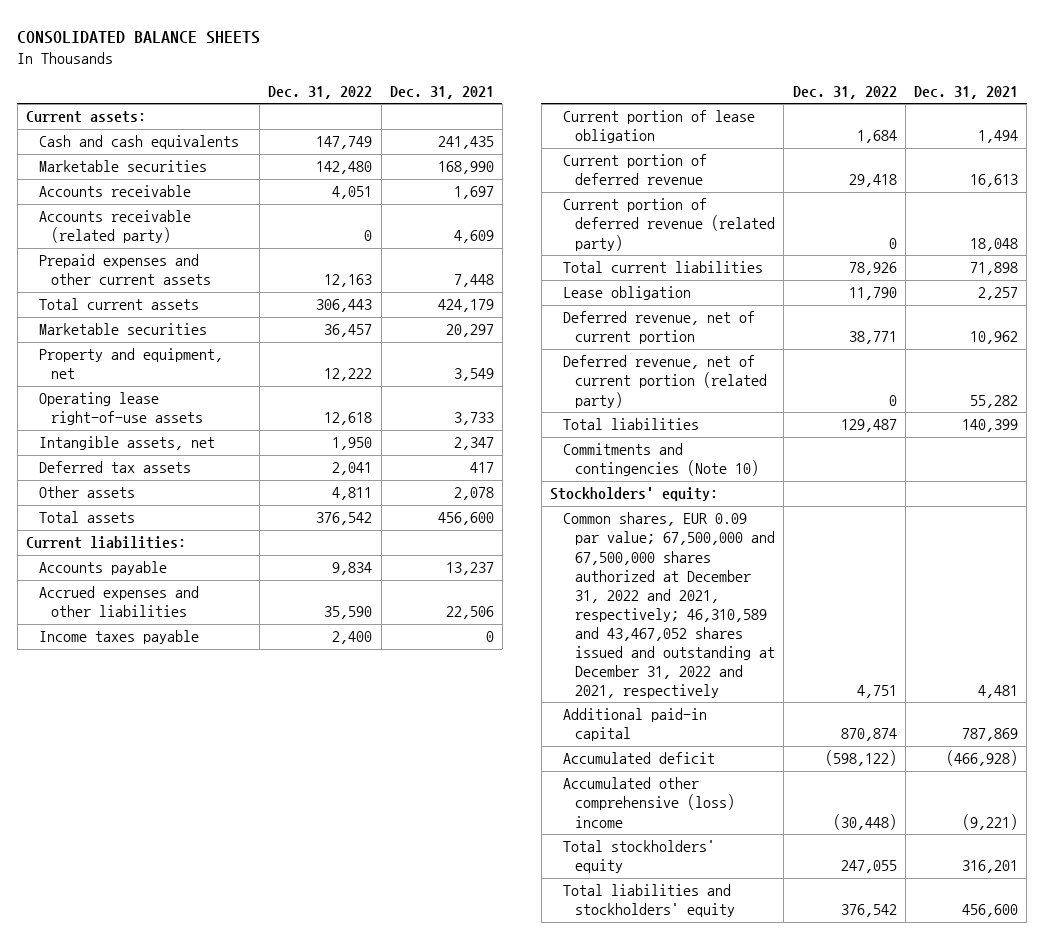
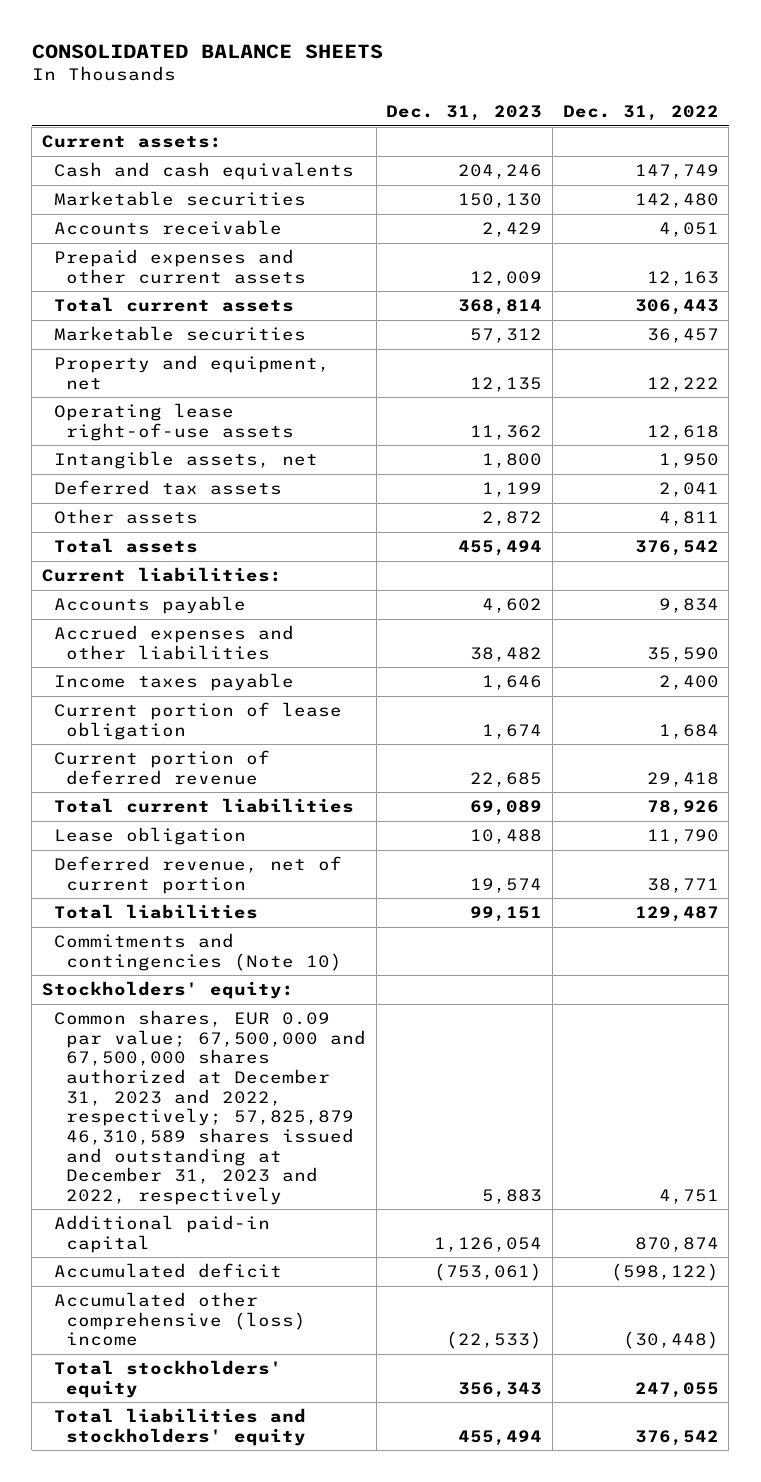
[389,85,494,99] Dec. 31, 2021 -> none
none -> [386,105,543,122] Dec. 31, 2023
[38,210,191,244] Accounts receivable (related party) -> none
[562,198,776,251] Current portion of deferred revenue (related party) -> none
[562,355,768,408] Deferred revenue, net of current portion (related party) -> none
[562,512,776,698] Common shares, EUR 0.09 par value; 67,500,000 and 67,500,000 shares authorized at December 31, 2022 and 2021, respectively; 46,310,589 and 43,467,052 shares issued and outstanding at December 31, 2022 and 2021, respectively -> [53,1010,366,1205] Common shares, EUR 0.09 par value; 67,500,000 and 67,500,000 shares authorized at December 31, 2023 and 2022, respectively; 57,825,879 46,310,589 shares issued and outstanding at December 31, 2023 and 2022, respectively

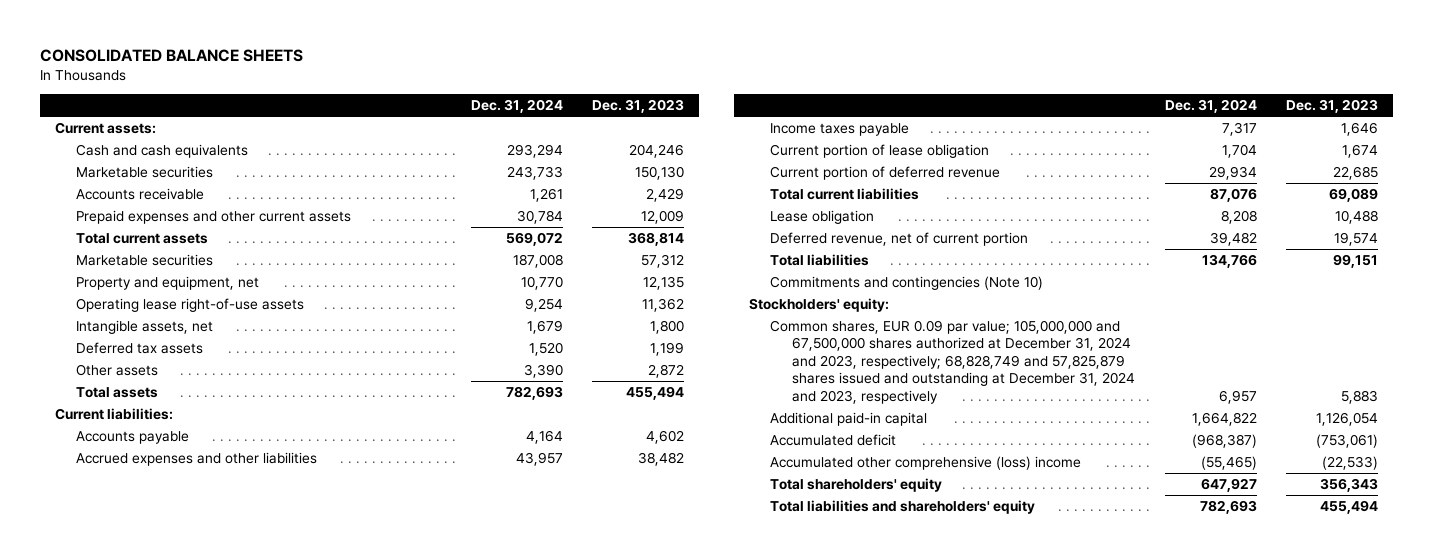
[562,105,719,122] Dec. 31, 2022 -> none
none -> [470,98,563,113] Dec. 31, 2024
[53,1010,366,1205] Common shares, EUR 0.09 par value; 67,500,000 and 67,500,000 shares authorized at December 31, 2023 and 2022, respectively; 57,825,879 46,310,589 shares issued and outstanding at December 31, 2023 and 2022, respectively -> [770,320,1136,404] Common shares, EUR 0.09 par value; 105,000,000 and 67,500,000 shares authorized at December 31, 2024 and 2023, respectively; 68,828,749 and 57,825,879 shares issued and outstanding at December 31, 2024 and 2023, respectively
[53,1360,282,1398] Total stockholders' equity -> [770,478,943,493] Total shareholders' equity
[53,1408,306,1446] Total liabilities and stockholders' equity -> [770,500,1036,515] Total liabilities and shareholders' equity

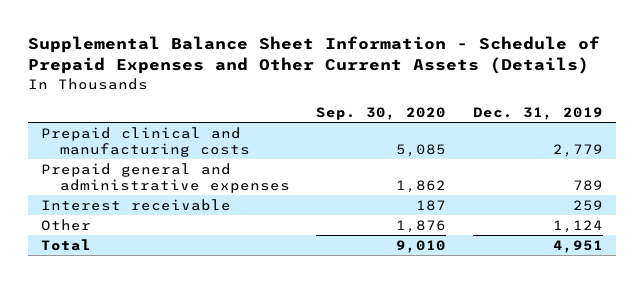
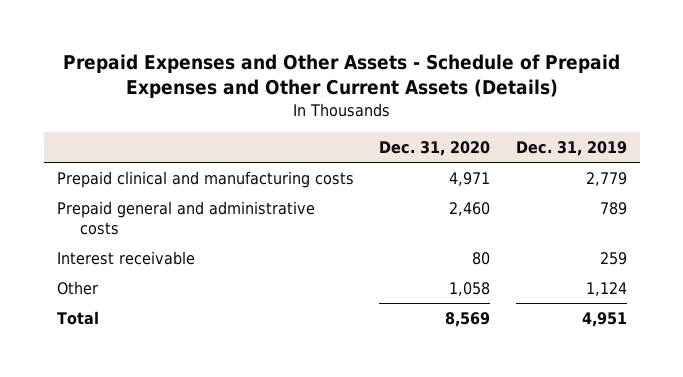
[28,36,601,75] Supplemental Balance Sheet Information - Schedule of Prepaid Expenses and Other Current Assets (Details) -> [62,53,620,99] Prepaid Expenses and Other Assets - Schedule of Prepaid Expenses and Other Current Assets (Details)
[316,107,447,121] Sep. 30, 2020 -> none
none -> [379,141,491,157] Dec. 31, 2020
[41,162,290,193] Prepaid general and administrative expenses -> [56,200,315,235] Prepaid general and administrative costs

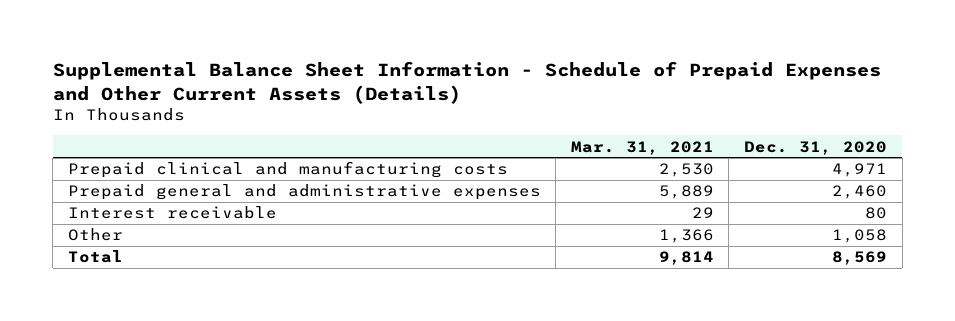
[62,53,620,99] Prepaid Expenses and Other Assets - Schedule of Prepaid Expenses and Other Current Assets (Details) -> [52,61,881,104] Supplemental Balance Sheet Information - Schedule of Prepaid Expenses and Other Current Assets (Details)
[515,141,627,157] Dec. 31, 2019 -> none
none -> [570,140,714,155] Mar. 31, 2021
[56,200,315,235] Prepaid general and administrative costs -> [67,184,541,201] Prepaid general and administrative expenses

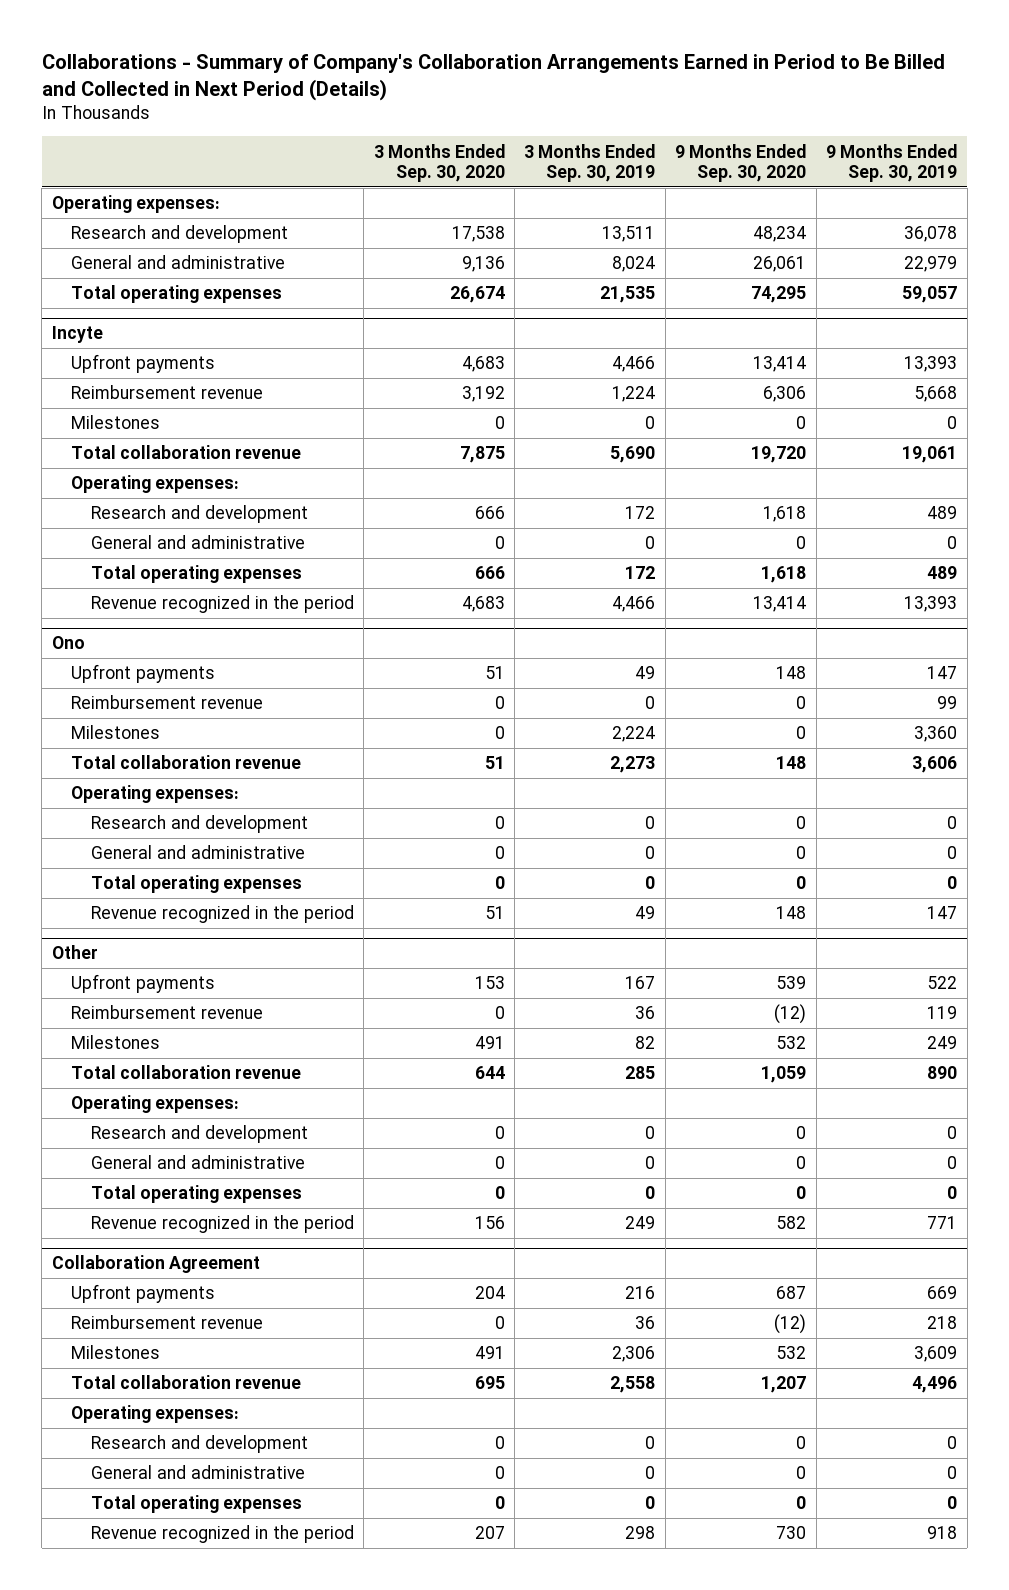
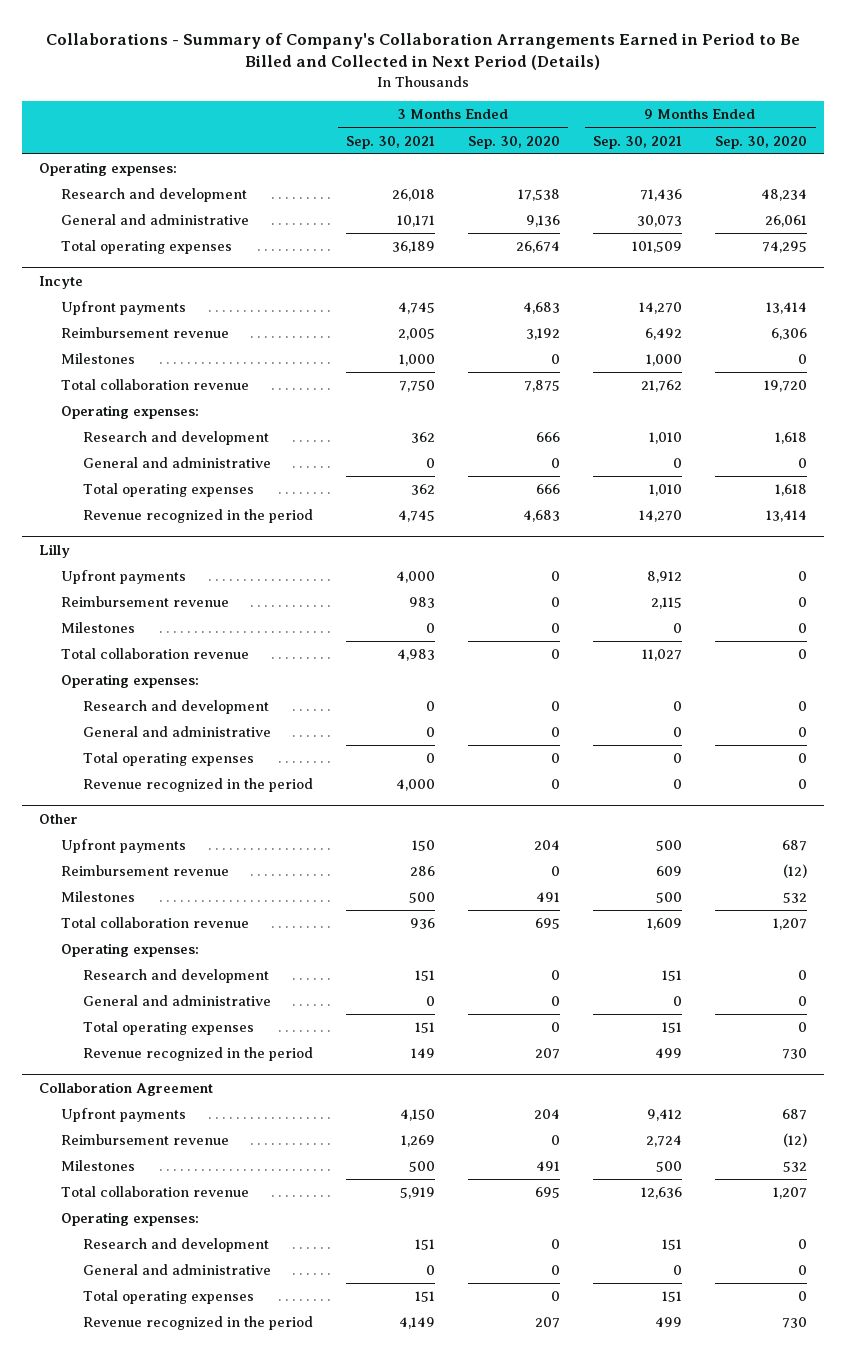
[524,143,656,182] 3 Months Ended Sep. 30, 2019 -> none
[826,143,958,182] 9 Months Ended Sep. 30, 2019 -> none
none -> [346,135,436,149] Sep. 30, 2021
none -> [593,135,683,149] Sep. 30, 2021
[51,636,85,650] Ono -> none
none -> [38,543,70,558] Lilly
[484,666,505,680] 51 -> [551,571,561,582] 0
[776,666,807,680] 148 -> [798,571,808,582] 0
[484,756,505,770] 51 -> [551,649,561,660] 0
[776,756,807,770] 148 -> [798,649,808,660] 0
[484,906,505,920] 51 -> [551,779,561,790] 0
[776,906,807,920] 148 -> [798,779,808,790] 0
[474,976,505,990] 153 -> [534,840,561,851] 204
[776,976,807,990] 539 -> [782,840,808,852] 687
[474,1066,505,1080] 644 -> [535,918,561,930] 695
[761,1066,807,1084] 1,059 -> [773,918,808,931] 1,207
[474,1216,505,1230] 156 -> [535,1048,561,1060] 207
[776,1216,807,1230] 582 -> [782,1048,808,1060] 730

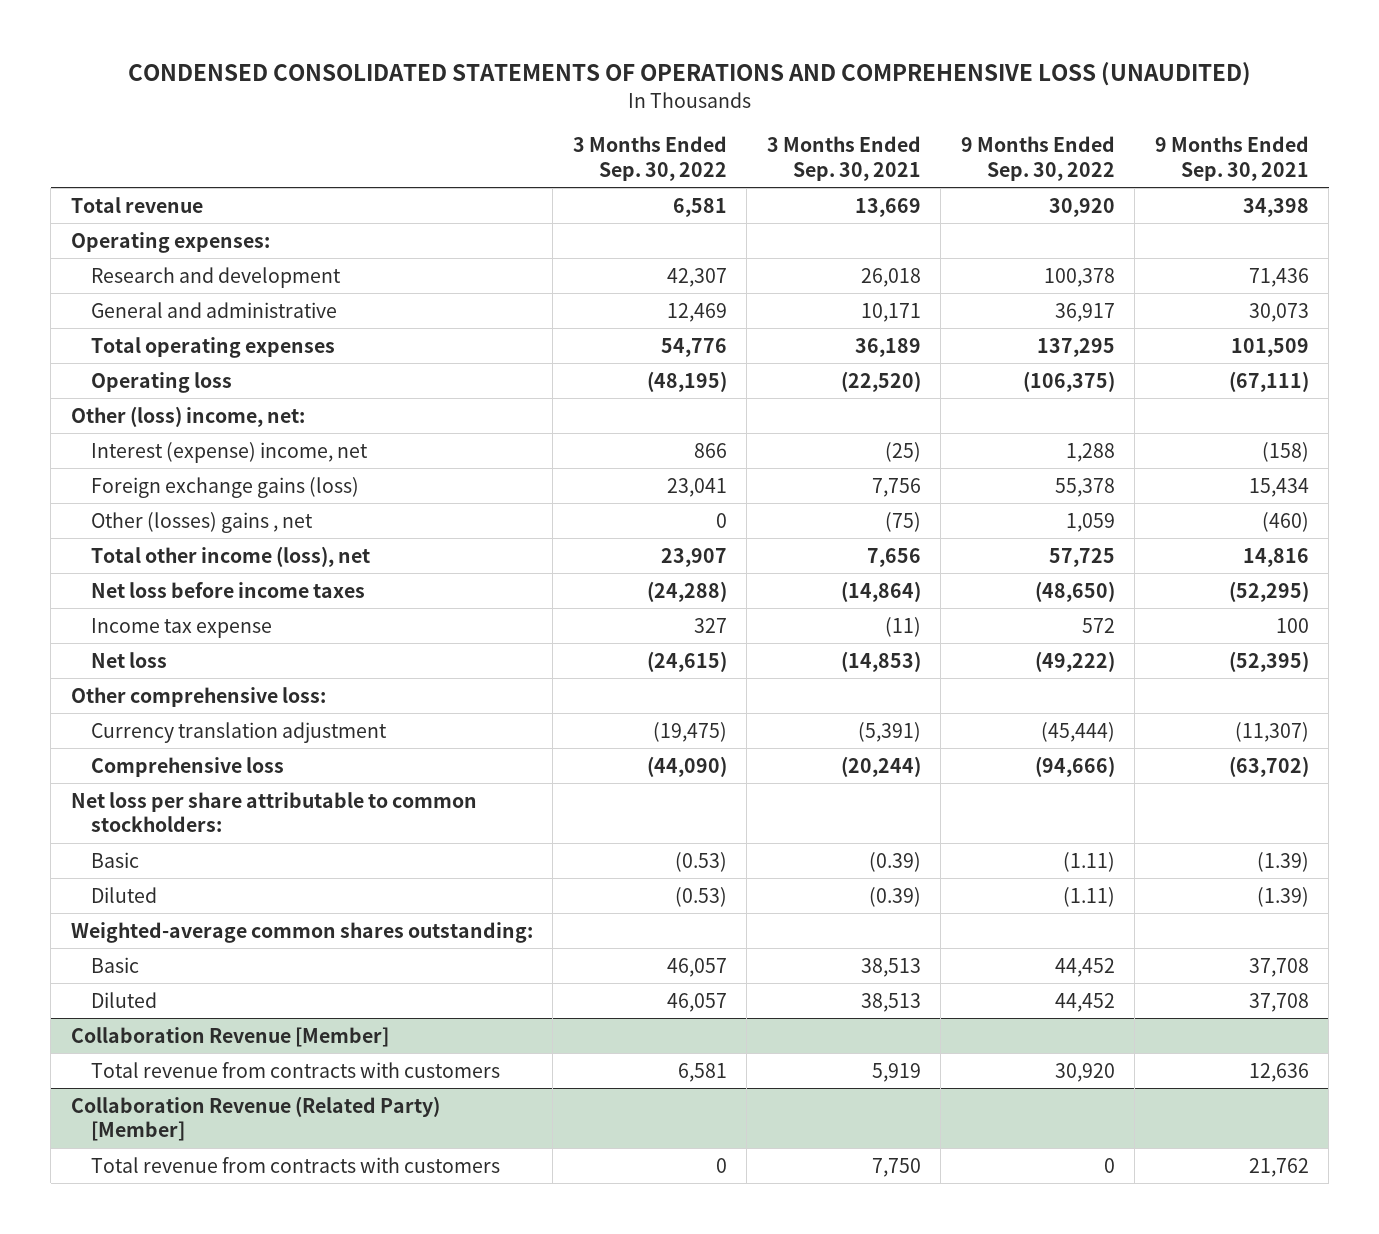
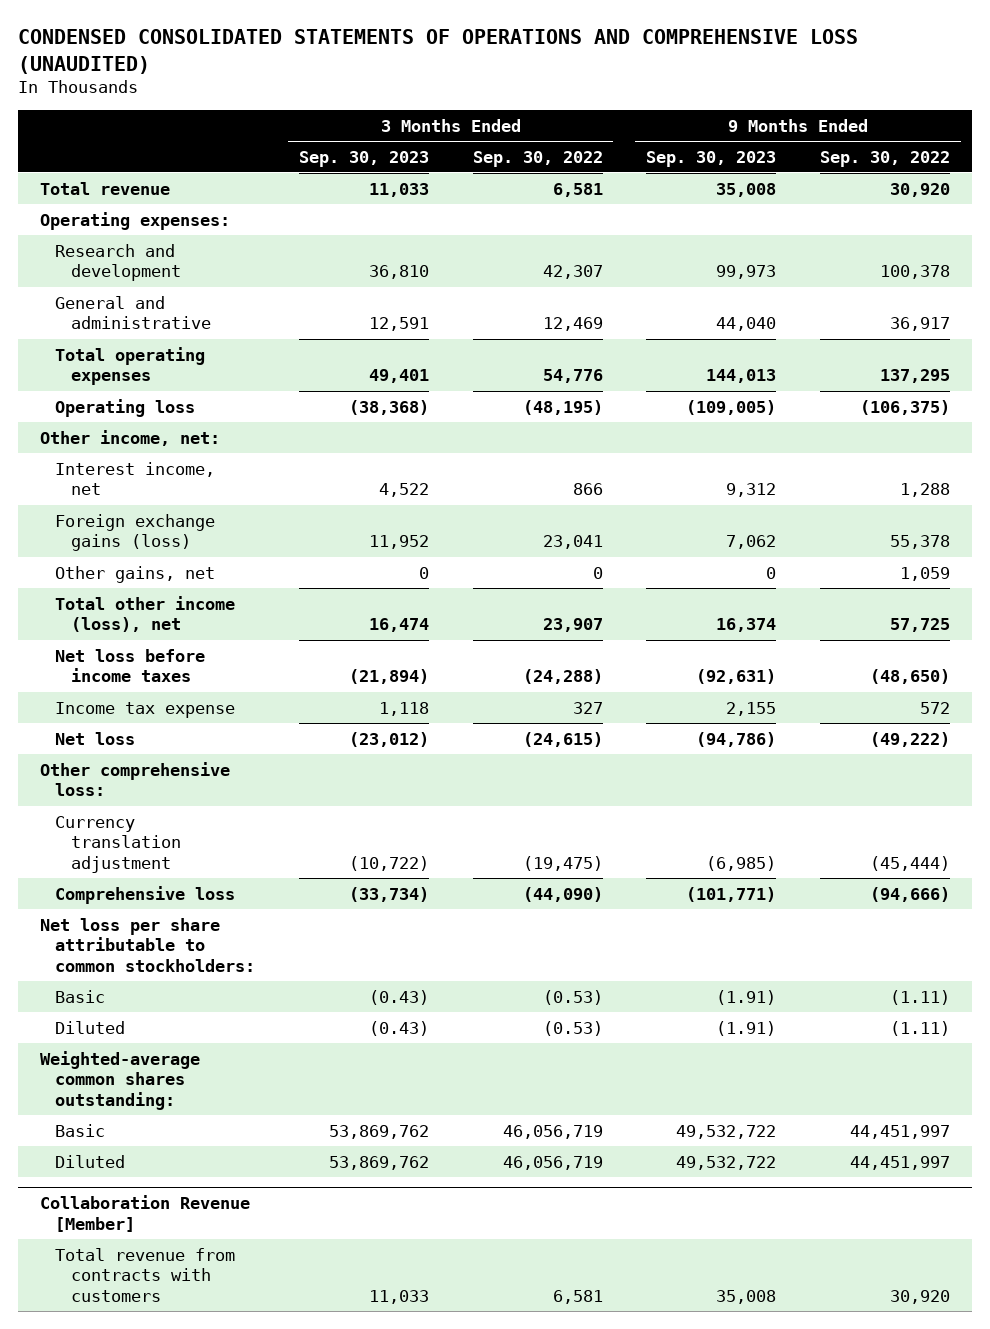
[766,136,921,181] 3 Months Ended Sep. 30, 2021 -> none
[1154,136,1309,181] 9 Months Ended Sep. 30, 2021 -> none
none -> [298,150,429,167] Sep. 30, 2023
none -> [646,150,777,167] Sep. 30, 2023
[70,405,305,427] Other (loss) income, net: -> [39,429,220,446] Other income, net:
[90,441,368,463] Interest (expense) income, net -> [55,461,216,496] Interest income, net
[90,511,313,533] Other (losses) gains , net -> [55,565,216,583] Other gains, net
[666,957,727,977] 46,057 -> [502,1124,603,1139] 46,056,719
[1054,957,1115,977] 44,452 -> [850,1124,951,1139] 44,451,997
[666,992,727,1012] 46,057 -> [502,1155,603,1170] 46,056,719
[1054,992,1115,1012] 44,452 -> [850,1155,951,1170] 44,451,997
[70,1095,440,1142] Collaboration Revenue (Related Party) [Member] -> none
[90,1156,500,1173] Total revenue from contracts with customers -> none

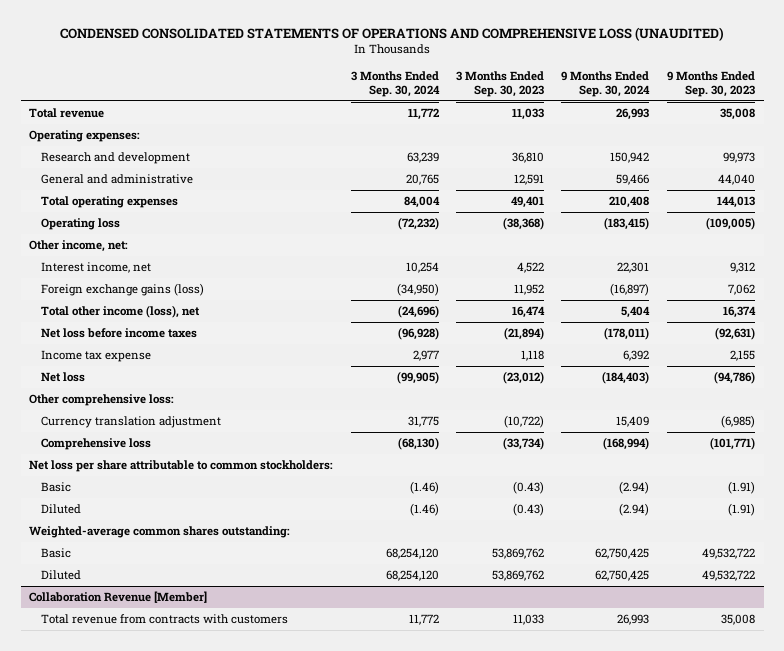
[472,150,603,167] Sep. 30, 2022 -> none
[820,150,951,167] Sep. 30, 2022 -> none
none -> [350,71,440,97] 3 Months Ended Sep. 30, 2024
none -> [561,71,651,97] 9 Months Ended Sep. 30, 2024
[55,565,216,583] Other gains, net -> none

